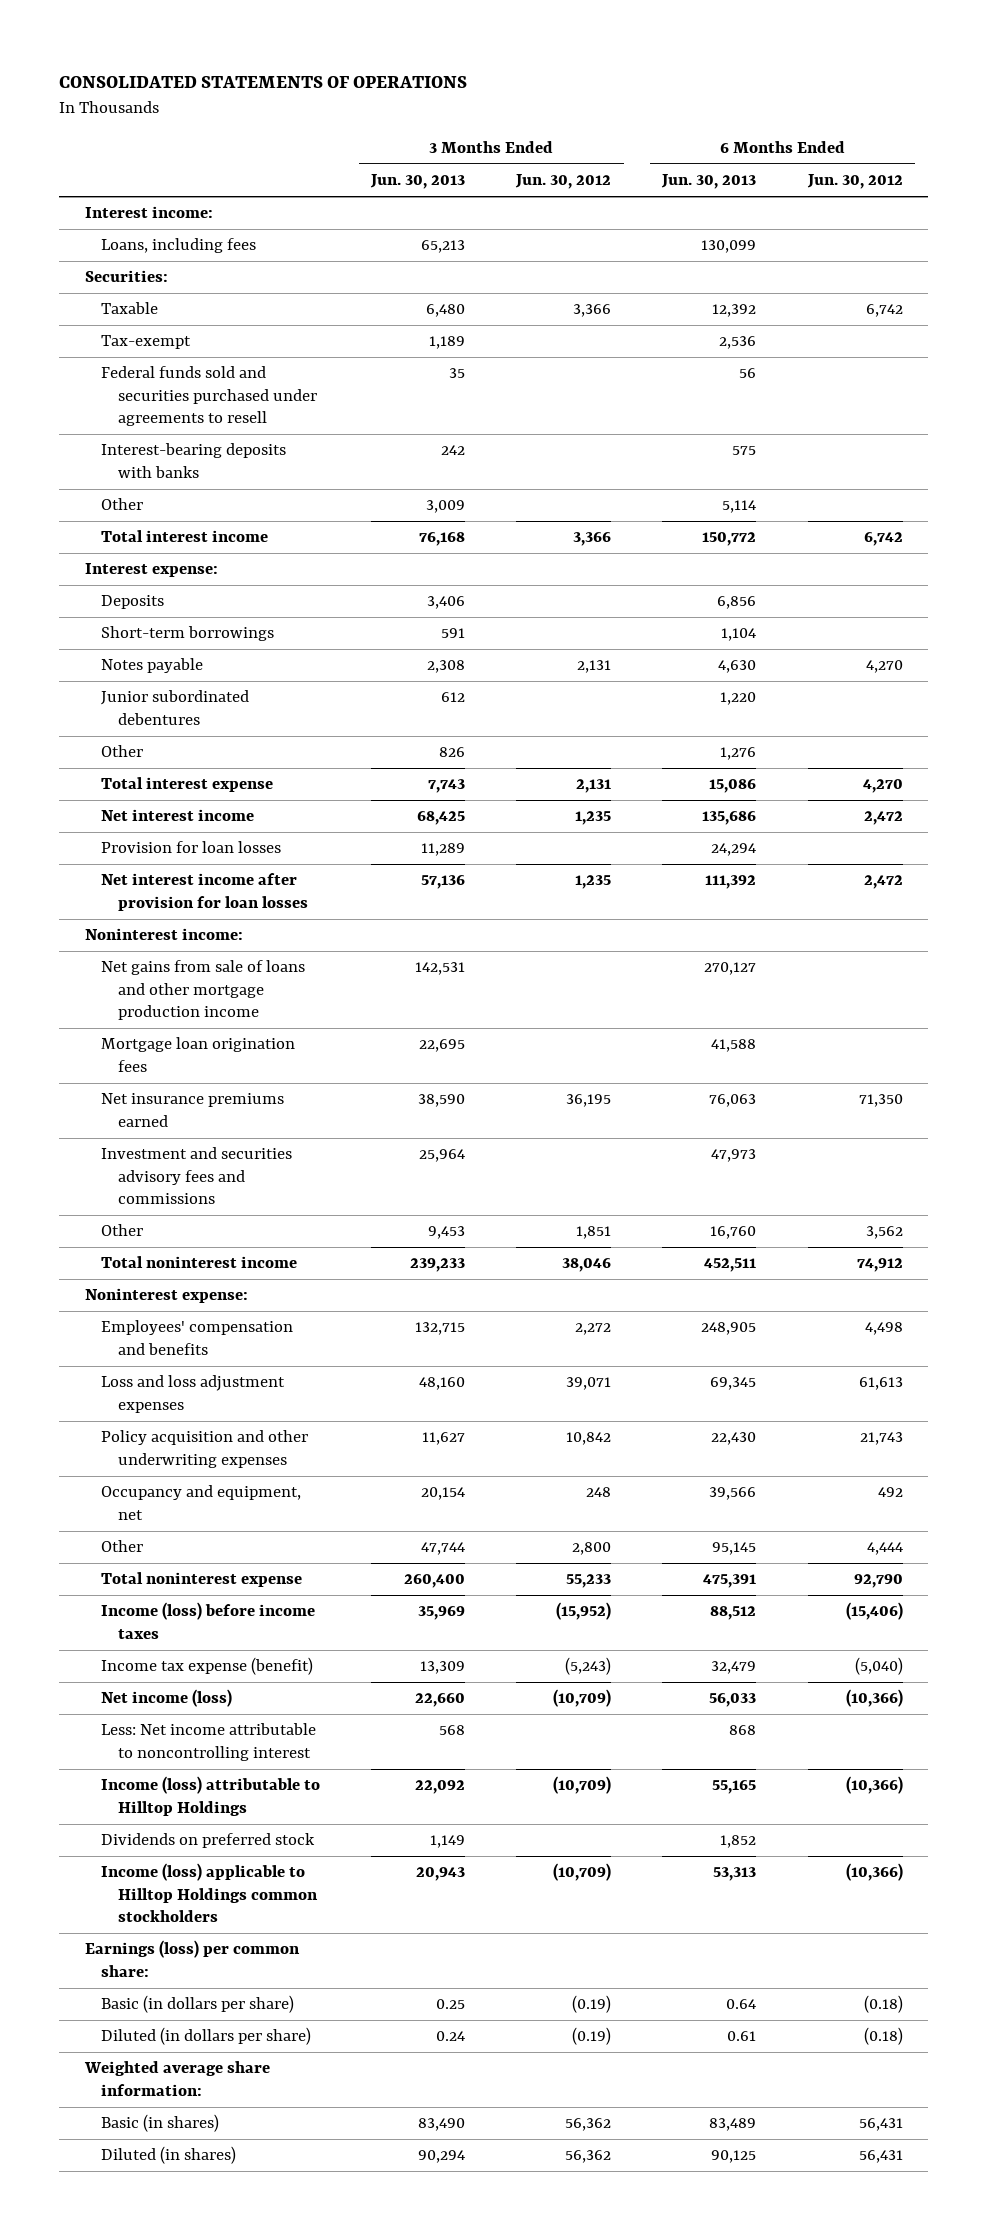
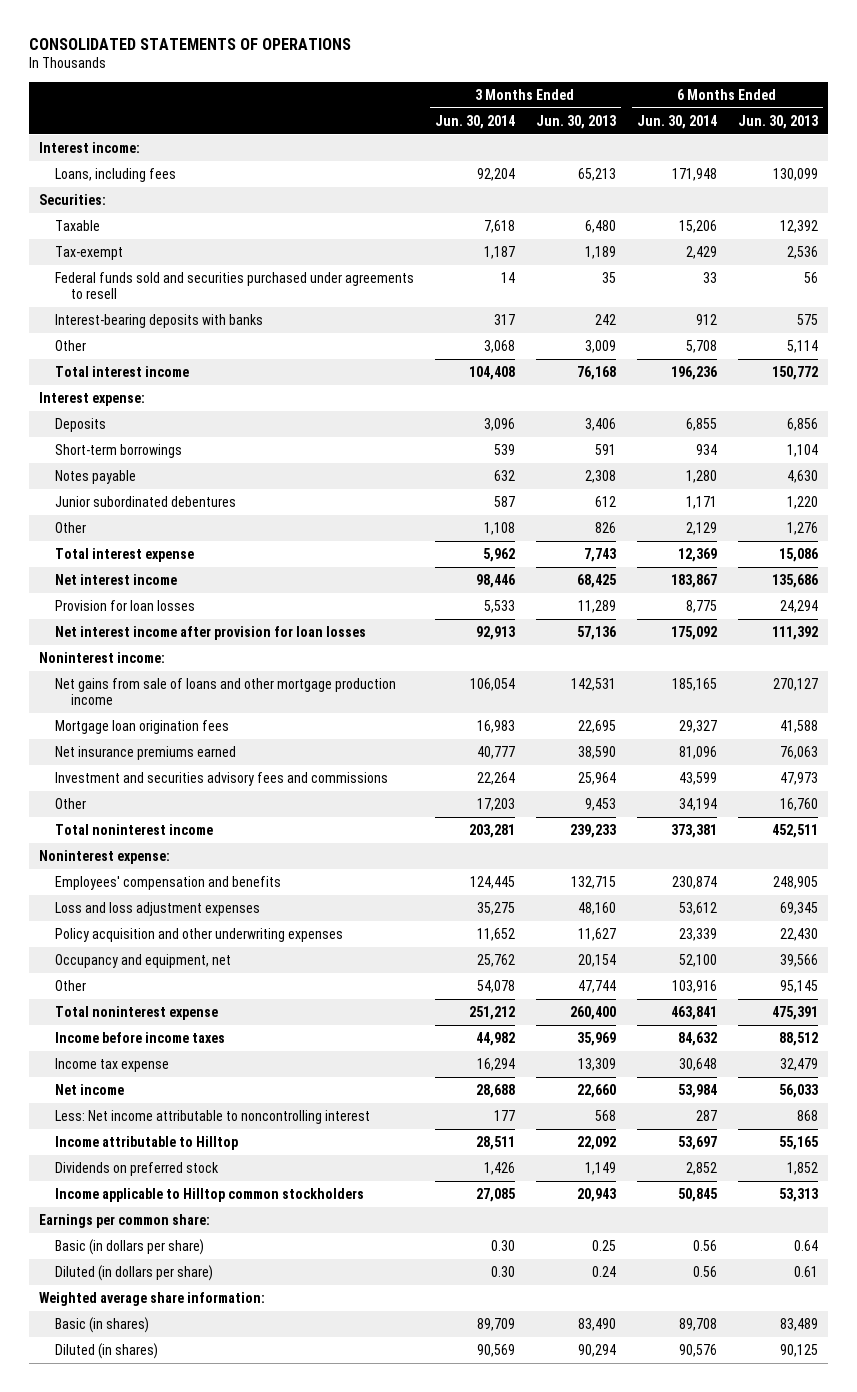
[515,174,612,190] Jun. 30, 2012 -> none
[806,174,903,190] Jun. 30, 2012 -> none
none -> [434,114,515,129] Jun. 30, 2014
none -> [636,114,717,129] Jun. 30, 2014
[101,1602,316,1639] Income (loss) before income taxes -> [54,1031,225,1043] Income before income taxes
[101,1657,314,1676] Income tax expense (benefit) -> [54,1057,169,1072] Income tax expense
[101,1689,233,1708] Net income (loss) -> [54,1083,124,1095] Net income
[101,1776,321,1816] Income (loss) attributable to Hilltop Holdings -> [54,1135,238,1150] Income attributable to Hilltop
[101,1863,318,1922] Income (loss) applicable to Hilltop Holdings common stockholders -> [54,1187,364,1202] Income applicable to Hilltop common stockholders
[84,1940,300,1977] Earnings (loss) per common share: -> [39,1213,211,1228] Earnings per common share:

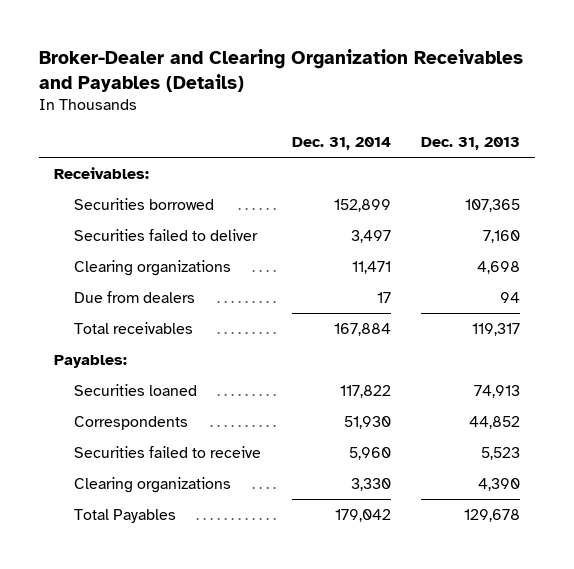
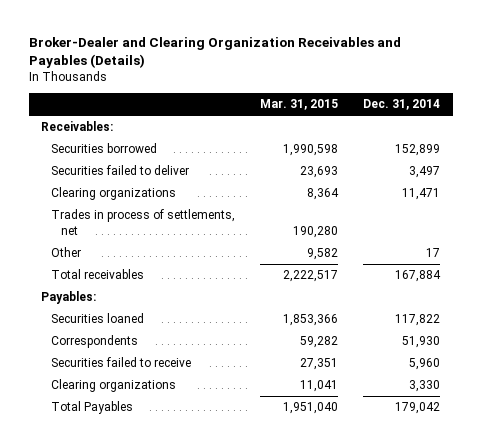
[421,137,521,151] Dec. 31, 2013 -> none
none -> [260,99,339,111] Mar. 31, 2015
[74,290,196,303] Due from dealers -> none
none -> [51,209,236,235] Trades in process of settlements, net
none -> [51,247,82,258] Other

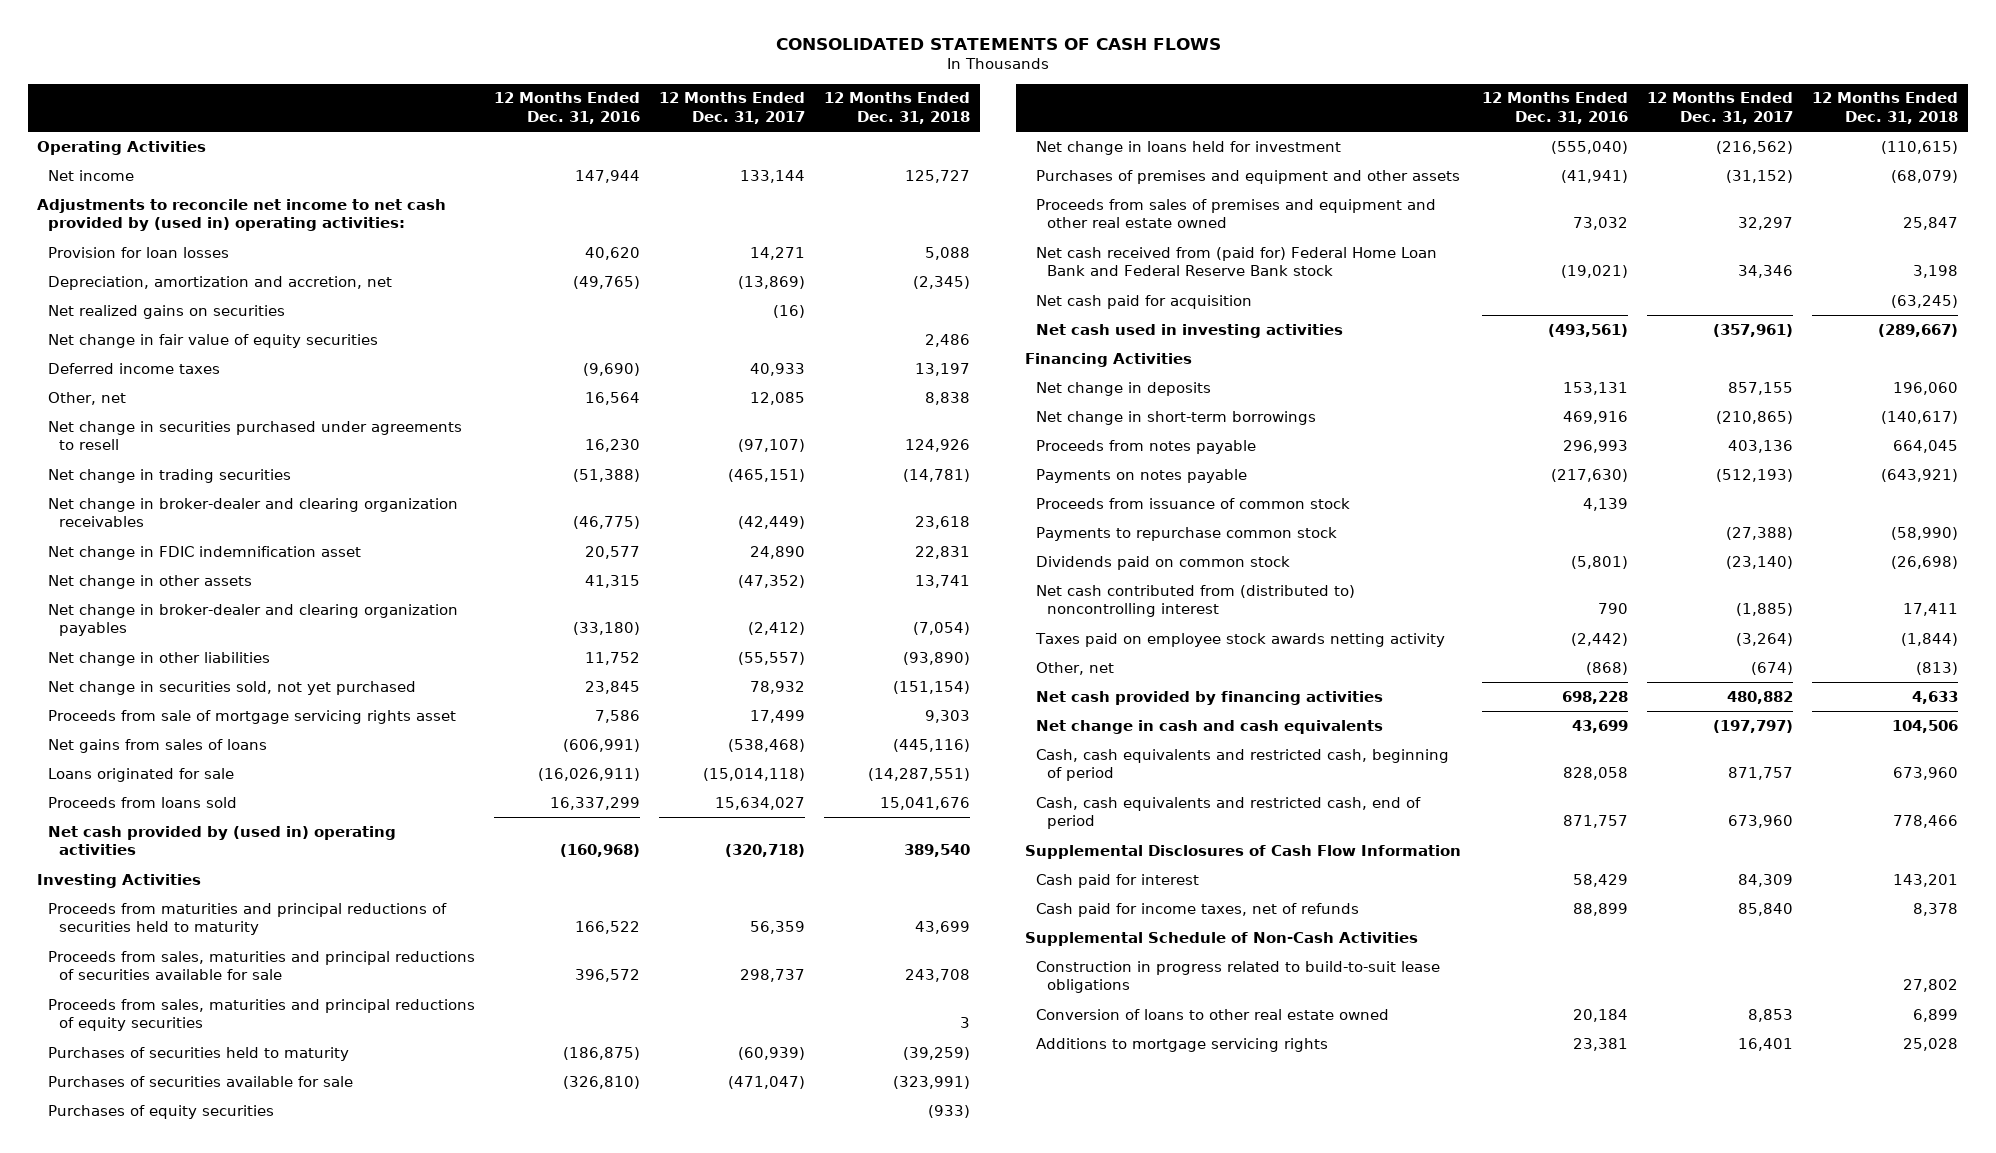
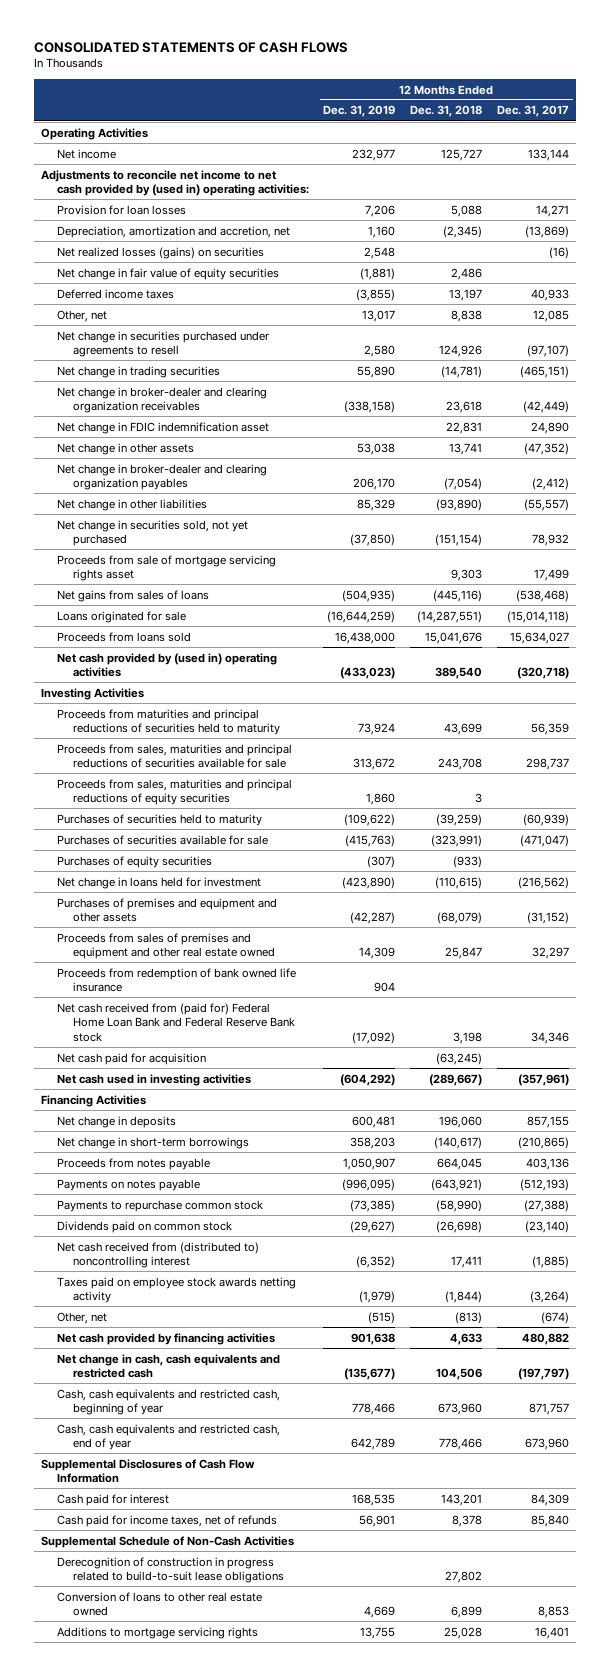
[494,92,641,124] 12 Months Ended Dec. 31, 2016 -> none
none -> [323,105,396,118] Dec. 31, 2019
[48,304,286,319] Net realized gains on securities -> [56,246,264,259] Net realized losses (gains) on securities
none -> [56,967,296,993] Proceeds from redemption of bank owned life insurance
[1036,497,1351,509] Proceeds from issuance of common stock -> none
[1036,584,1356,618] Net cash contributed from (distributed to) noncontrolling interest -> [56,1241,259,1269] Net cash received from (distributed to) noncontrolling interest
[1036,719,1384,734] Net change in cash and cash equivalents -> [56,1353,280,1379] Net change in cash, cash equivalents and restricted cash
[1036,748,1450,782] Cash, cash equivalents and restricted cash, beginning of period -> [56,1388,280,1416] Cash, cash equivalents and restricted cash, beginning of year
[1036,796,1422,830] Cash, cash equivalents and restricted cash, end of period -> [56,1423,280,1451] Cash, cash equivalents and restricted cash, end of year
[1036,960,1441,994] Construction in progress related to build-to-suit lease obligations -> [56,1556,284,1584] Derecognition of construction in progress related to build-to-suit lease obligations

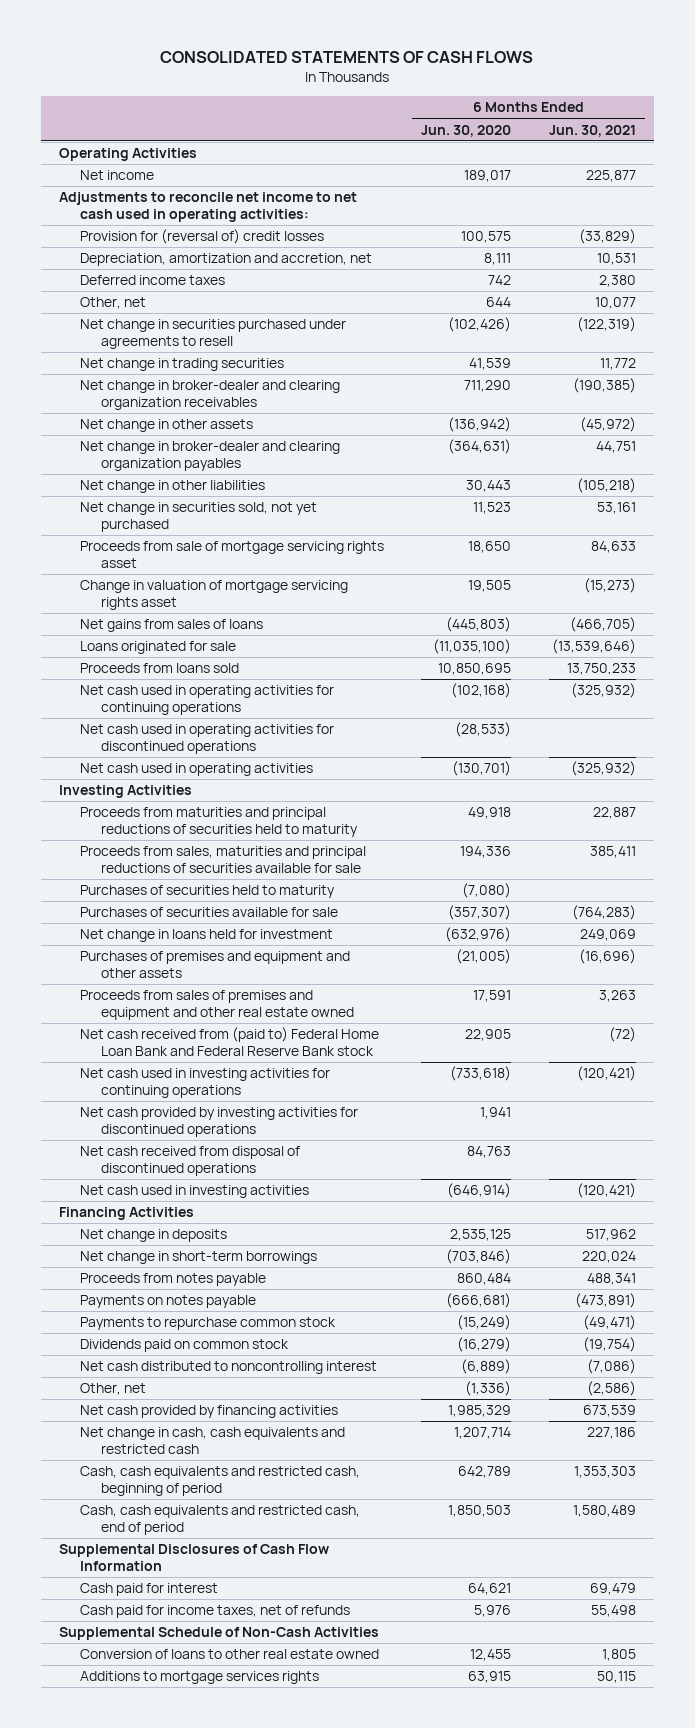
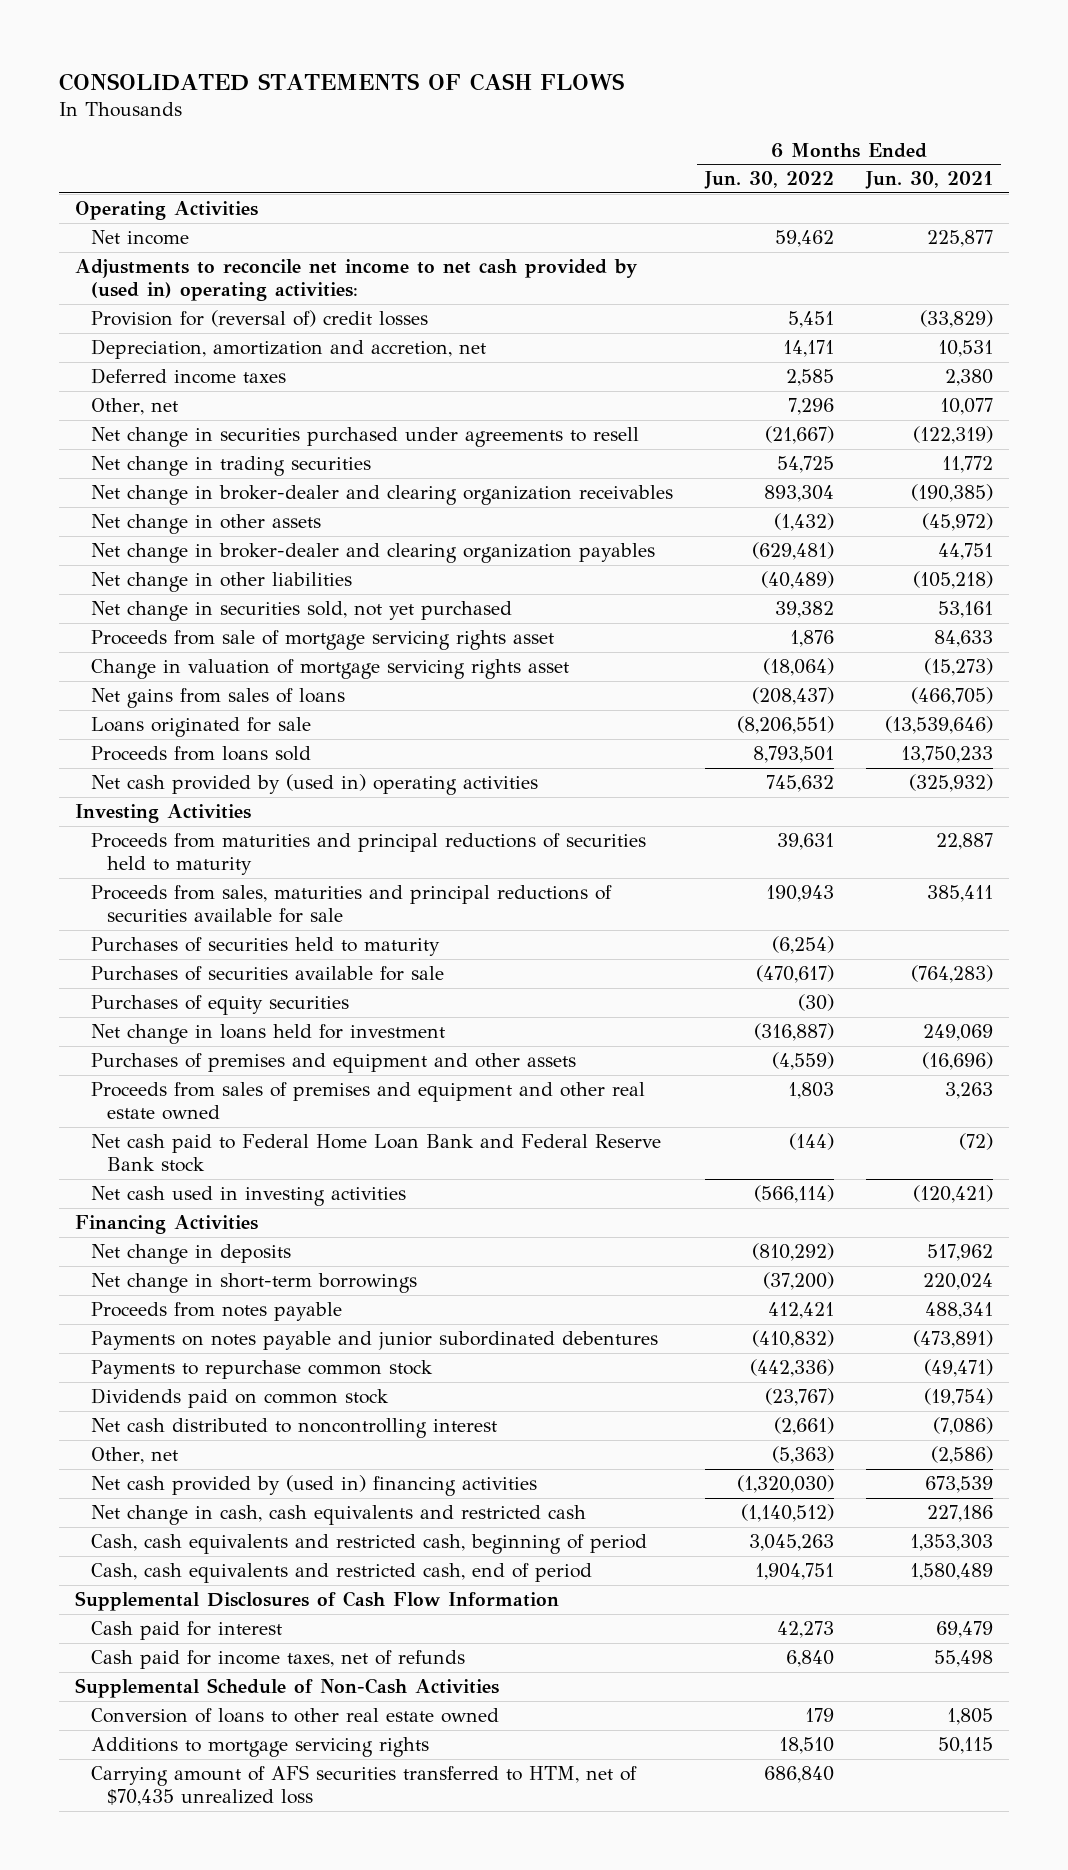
[421,124,512,137] Jun. 30, 2020 -> none
none -> [704,171,835,190] Jun. 30, 2022
[59,192,358,223] Adjustments to reconcile net income to net cash used in operating activities: -> [75,259,639,302] Adjustments to reconcile net income to net cash provided by (used in) operating activities:
[80,685,335,716] Net cash used in operating activities for continuing operations -> none
[80,724,335,755] Net cash used in operating activities for discontinued operations -> none
[80,763,314,777] Net cash used in operating activities -> [91,774,539,796] Net cash provided by (used in) operating activities
none -> [91,995,350,1016] Purchases of equity securities
[80,1068,331,1099] Net cash used in investing activities for continuing operations -> none
[80,1107,359,1138] Net cash provided by investing activities for discontinued operations -> none
[80,1146,301,1177] Net cash received from disposal of discontinued operations -> none
[80,1027,380,1057] Net cash received from (paid to) Federal Home Loan Bank and Federal Reserve Bank stock -> [91,1134,662,1173] Net cash paid to Federal Home Loan Bank and Federal Reserve Bank stock
[80,1295,257,1309] Payments on notes payable -> [91,1331,659,1351] Payments on notes payable and junior subordinated debentures
[80,1405,339,1419] Net cash provided by financing activities -> [91,1475,538,1497] Net cash provided by (used in) financing activities
[80,1671,320,1685] Additions to mortgage services rights -> [91,1737,430,1758] Additions to mortgage servicing rights
none -> [91,1765,638,1807] Carrying amount of AFS securities transferred to HTM, net of $70,435 unrealized loss

